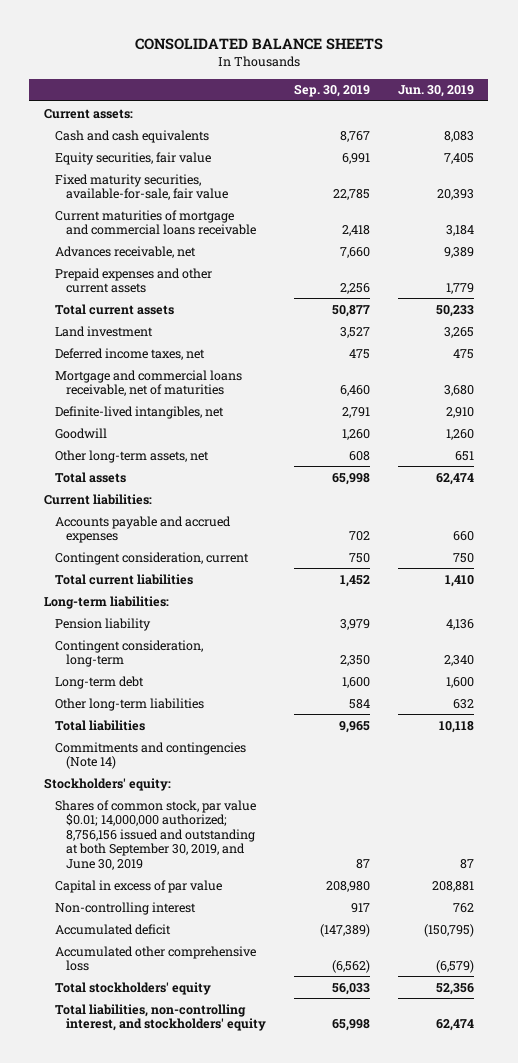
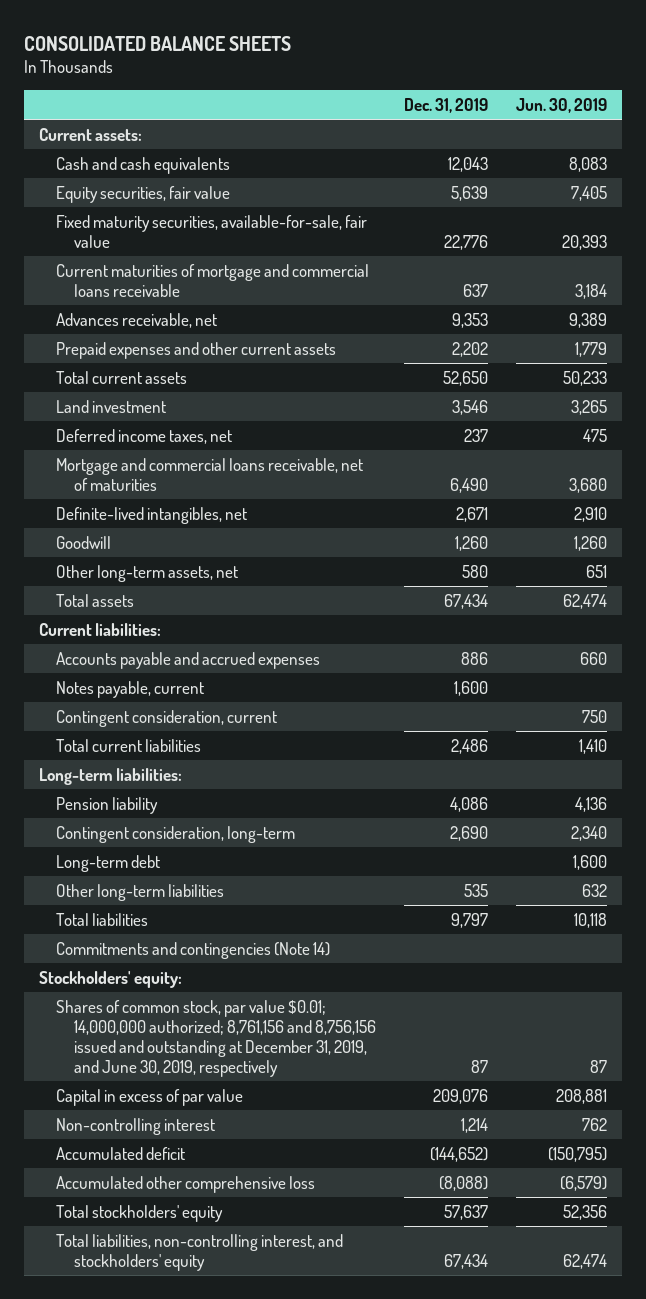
[293,84,370,98] Sep. 30, 2019 -> none
none -> [404,97,489,113] Dec. 31, 2019
none -> [56,680,205,698] Notes payable, current
[54,799,256,870] Shares of common stock, par value $0.01; 14,000,000 authorized; 8,756,156 issued and outstanding at both September 30, 2019, and June 30, 2019 -> [56,999,376,1077] Shares of common stock, par value $0.01; 14,000,000 authorized; 8,761,156 and 8,756,156 issued and outstanding at December 31, 2019, and June 30, 2019, respectively

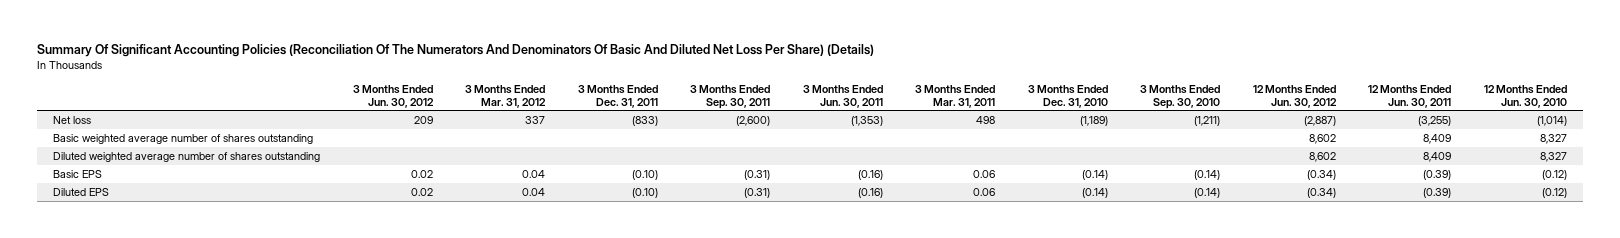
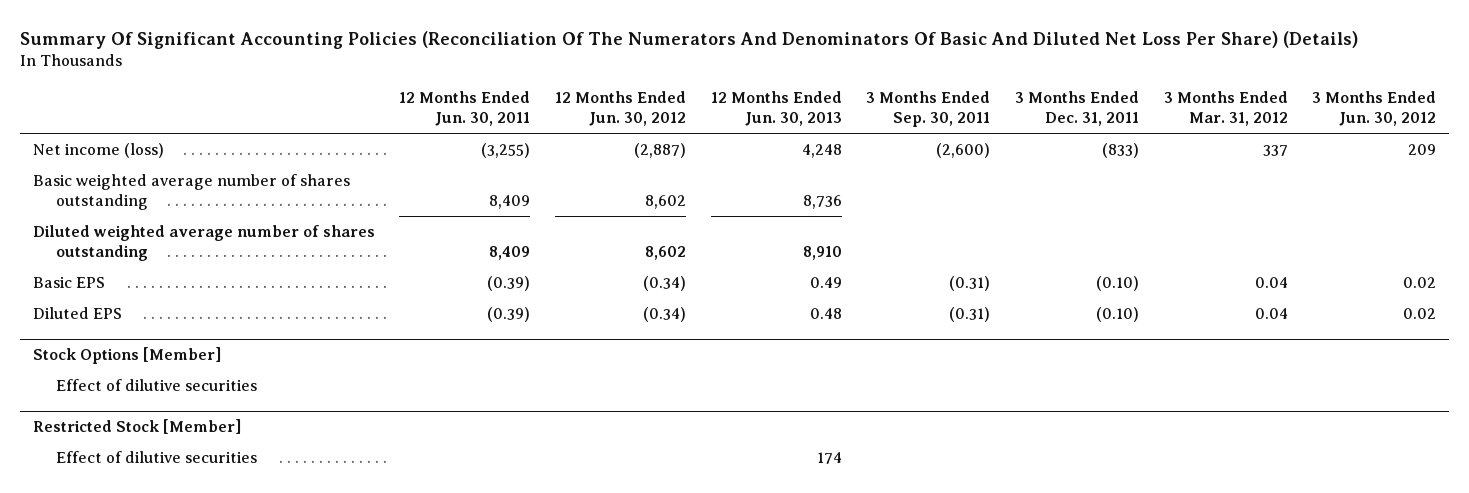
[802,84,883,108] 3 Months Ended Jun. 30, 2011 -> none
[915,84,996,108] 3 Months Ended Mar. 31, 2011 -> none
[1027,84,1108,108] 3 Months Ended Dec. 31, 2010 -> none
[1140,84,1221,109] 3 Months Ended Sep. 30, 2010 -> none
[1483,84,1567,108] 12 Months Ended Jun. 30, 2010 -> none
none -> [710,91,842,127] 12 Months Ended Jun. 30, 2013
[53,115,92,124] Net loss -> [32,142,164,158] Net income (loss)
none -> [32,346,221,364] Stock Options [Member]
none -> [56,378,258,391] Effect of dilutive securities
none -> [32,418,241,434] Restricted Stock [Member]
none -> [56,450,258,463] Effect of dilutive securities

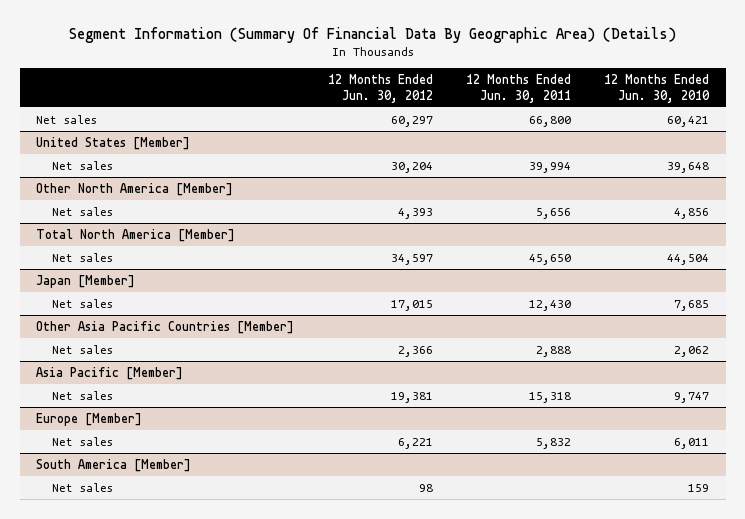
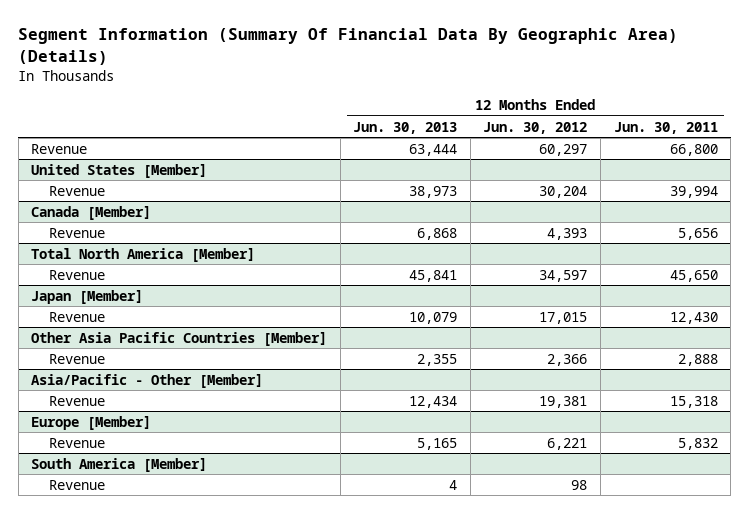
[604,74,711,103] 12 Months Ended Jun. 30, 2010 -> none
none -> [353,121,458,134] Jun. 30, 2013
[36,114,98,124] Net sales -> [31,143,88,154] Revenue
[36,182,234,196] Other North America [Member] -> none
[52,160,114,170] Net sales -> [49,185,106,196] Revenue
none -> [31,205,152,220] Canada [Member]
[52,206,114,216] Net sales -> [49,227,106,238] Revenue
[52,252,114,262] Net sales -> [49,269,106,280] Revenue
[52,298,114,308] Net sales -> [49,311,106,322] Revenue
[52,344,114,354] Net sales -> [49,353,106,364] Revenue
[36,366,184,380] Asia Pacific [Member] -> [31,373,264,388] Asia/Pacific - Other [Member]
[52,390,114,400] Net sales -> [49,395,106,406] Revenue
[52,436,114,446] Net sales -> [49,437,106,448] Revenue
[52,482,114,492] Net sales -> [49,479,106,490] Revenue

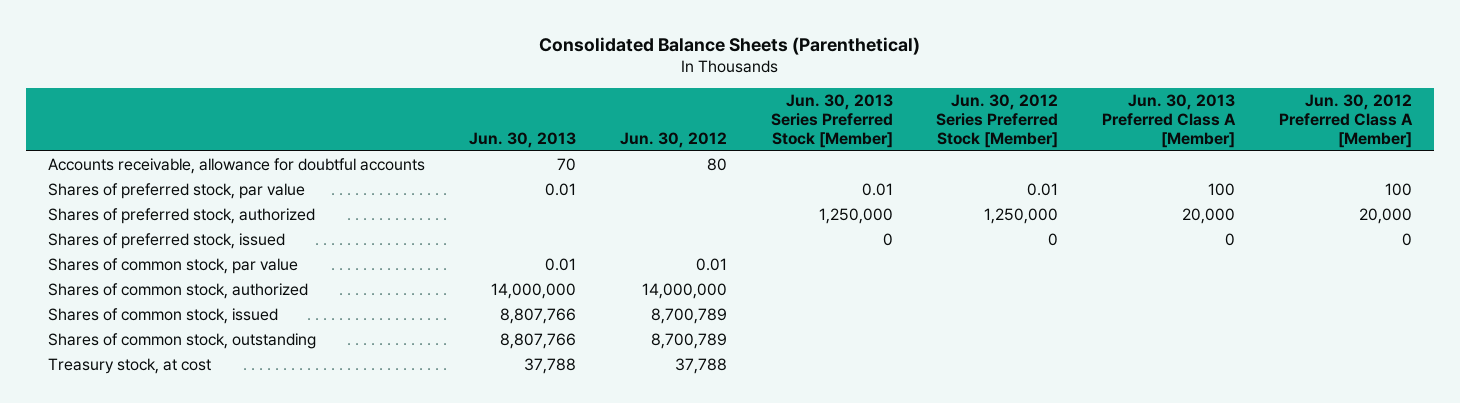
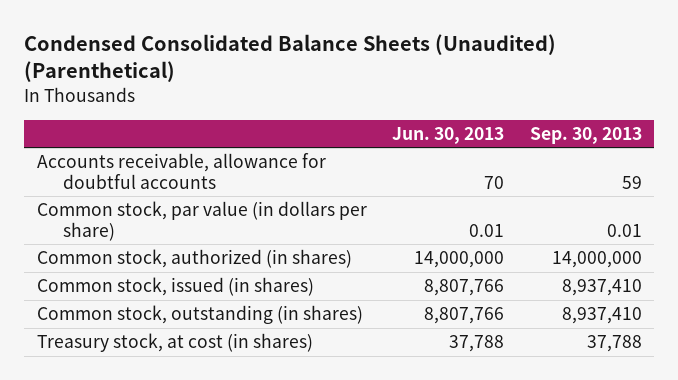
[539,36,921,55] Consolidated Balance Sheets (Parenthetical) -> [24,34,557,83] Condensed Consolidated Balance Sheets (Unaudited) (Parenthetical)
[619,132,727,149] Jun. 30, 2012 -> none
[770,93,893,149] Jun. 30, 2013 Series Preferred Stock [Member] -> none
[936,93,1059,149] Jun. 30, 2012 Series Preferred Stock [Member] -> none
[1102,93,1237,149] Jun. 30, 2013 Preferred Class A [Member] -> none
[1279,93,1414,149] Jun. 30, 2012 Preferred Class A [Member] -> none
none -> [529,126,642,144] Sep. 30, 2013
[48,182,306,199] Shares of preferred stock, par value -> none
[48,207,316,224] Shares of preferred stock, authorized -> none
[48,232,286,249] Shares of preferred stock, issued -> none
[48,257,299,274] Shares of common stock, par value -> [36,201,367,241] Common stock, par value (in dollars per share)
[48,282,309,299] Shares of common stock, authorized -> [36,249,352,269] Common stock, authorized (in shares)
[48,307,279,324] Shares of common stock, issued -> [36,277,314,297] Common stock, issued (in shares)
[48,332,317,349] Shares of common stock, outstanding -> [36,305,363,325] Common stock, outstanding (in shares)
[48,357,212,374] Treasury stock, at cost -> [36,333,313,353] Treasury stock, at cost (in shares)

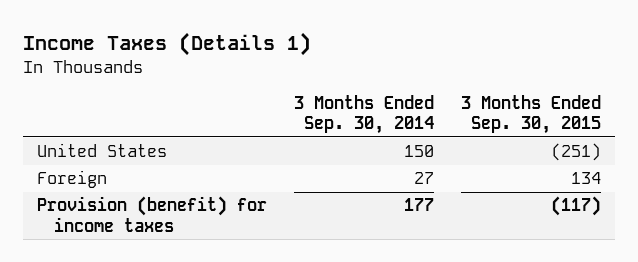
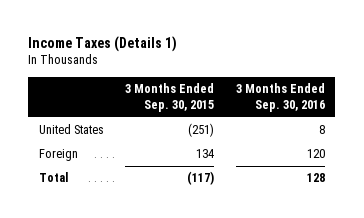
[294,94,435,135] 3 Months Ended Sep. 30, 2014 -> none
none -> [235,83,325,113] 3 Months Ended Sep. 30, 2016
[36,196,267,232] Provision (benefit) for income taxes -> [39,172,69,183] Total

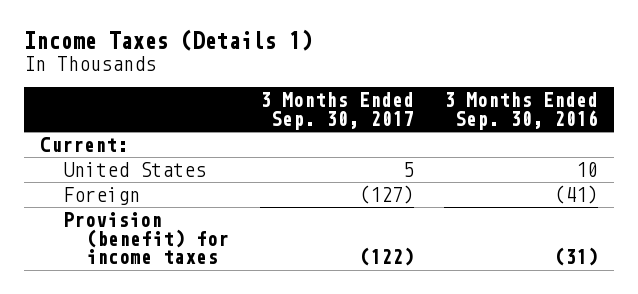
[125,83,215,113] 3 Months Ended Sep. 30, 2015 -> none
none -> [259,92,414,130] 3 Months Ended Sep. 30, 2017
[39,172,69,183] Total -> none
none -> [39,137,128,153] Current:
[318,125,325,135] 8 -> [576,162,599,178] 10
[306,149,325,159] 120 -> [554,185,599,205] (41)
none -> [62,212,230,265] Provision (benefit) for income taxes

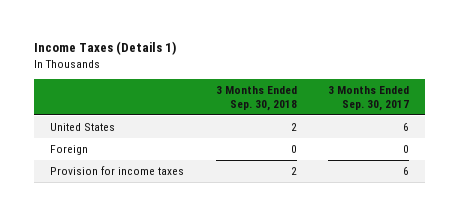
[444,92,599,130] 3 Months Ended Sep. 30, 2016 -> none
none -> [215,86,297,111] 3 Months Ended Sep. 30, 2018
[39,137,128,153] Current: -> none
[402,162,414,178] 5 -> [403,123,410,132] 6
[358,185,414,205] (127) -> [403,145,410,154] 0
[62,212,230,265] Provision (benefit) for income taxes -> [50,166,185,176] Provision for income taxes
[358,247,414,267] (122) -> [403,167,410,176] 6

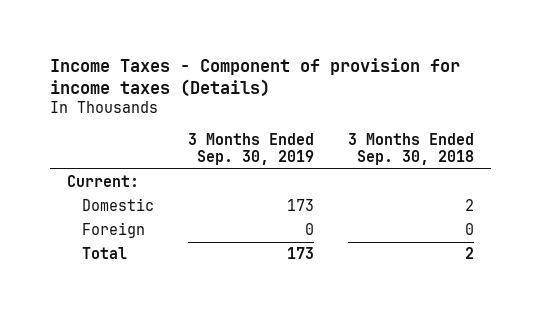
[34,41,177,56] Income Taxes (Details 1) -> [49,57,460,98] Income Taxes - Component of provision for income taxes (Details)
[328,86,410,111] 3 Months Ended Sep. 30, 2017 -> none
none -> [187,132,314,165] 3 Months Ended Sep. 30, 2019
none -> [66,175,139,188] Current:
[50,123,116,132] United States -> [81,198,154,212] Domestic
[50,166,185,176] Provision for income taxes -> [81,247,127,260] Total

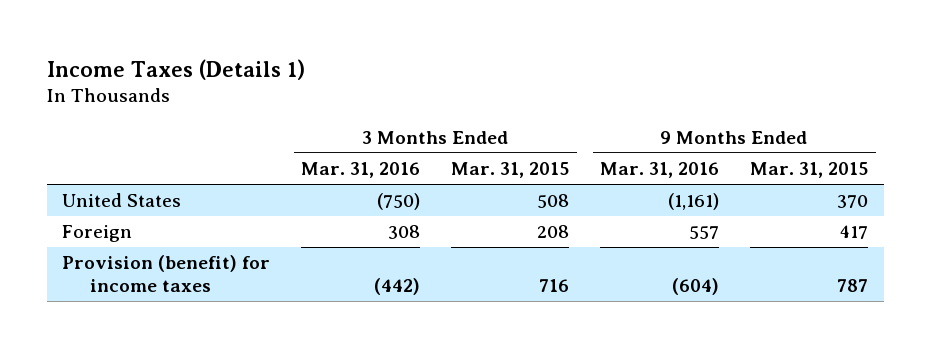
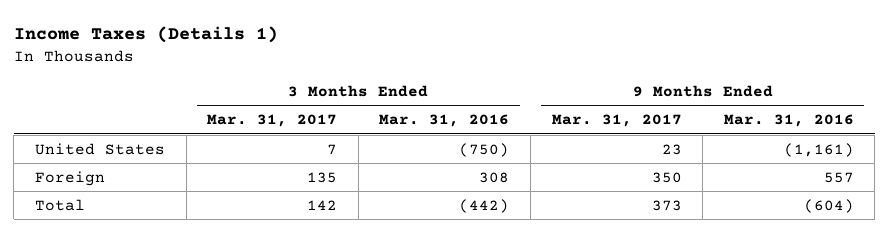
[451,162,570,179] Mar. 31, 2015 -> none
[750,162,869,179] Mar. 31, 2015 -> none
none -> [207,114,338,128] Mar. 31, 2017
none -> [551,114,682,128] Mar. 31, 2017
[62,255,271,292] Provision (benefit) for income taxes -> [34,198,85,211] Total

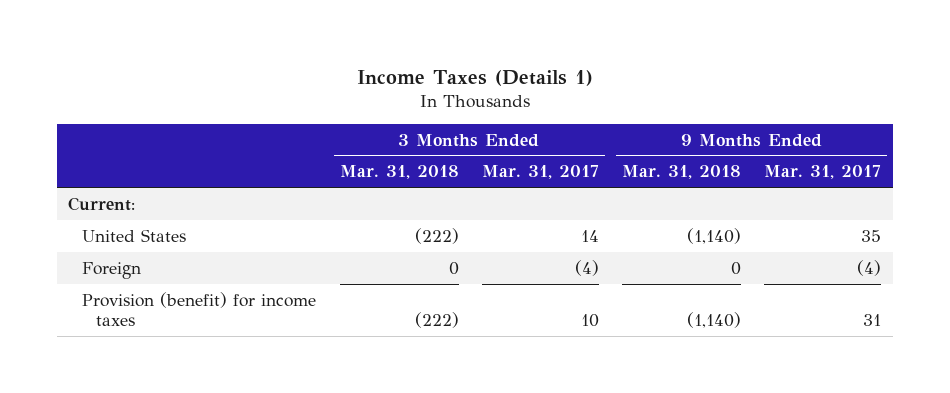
[379,114,510,128] Mar. 31, 2016 -> none
[723,114,854,128] Mar. 31, 2016 -> none
none -> [339,165,459,180] Mar. 31, 2018
none -> [621,165,741,180] Mar. 31, 2018
[34,198,85,211] Total -> none
none -> [68,196,136,211] Current:
[327,143,338,155] 7 -> [580,229,599,242] 14
[661,143,682,155] 23 -> [861,229,882,242] 35
[307,171,338,183] 135 -> [574,259,599,276] (4)
[651,171,682,183] 350 -> [857,259,882,276] (4)
none -> [82,291,317,327] Provision (benefit) for income taxes

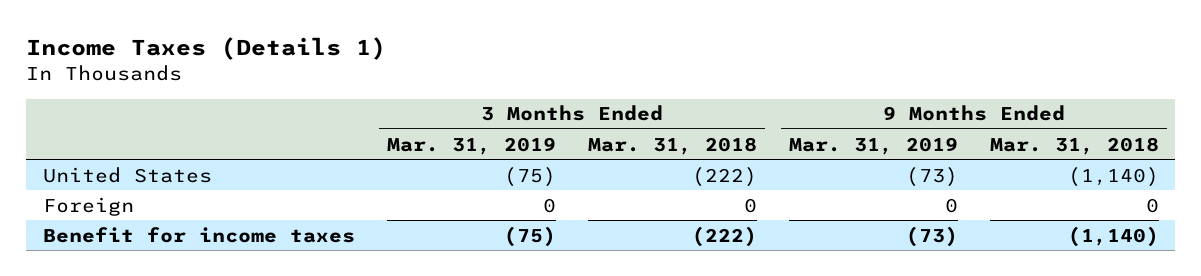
[481,165,599,180] Mar. 31, 2017 -> none
[764,165,882,180] Mar. 31, 2017 -> none
none -> [386,136,556,155] Mar. 31, 2019
none -> [788,136,958,155] Mar. 31, 2019
[68,196,136,211] Current: -> none
[82,291,317,327] Provision (benefit) for income taxes -> [42,226,355,243] Benefit for income taxes

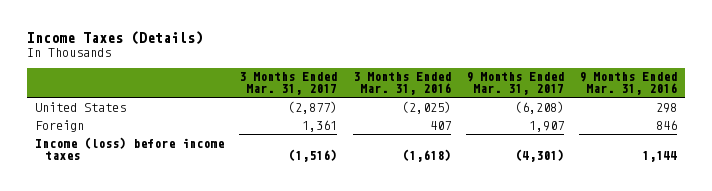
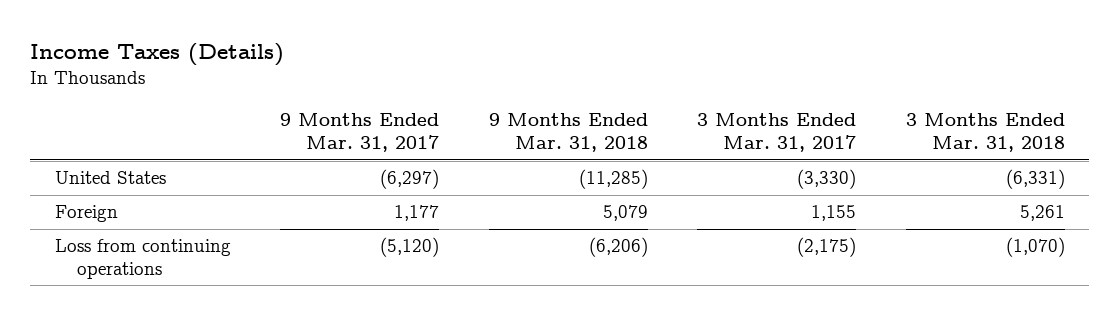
[352,72,451,96] 3 Months Ended Mar. 31, 2016 -> none
[579,72,678,96] 9 Months Ended Mar. 31, 2016 -> none
none -> [488,113,648,153] 9 Months Ended Mar. 31, 2018
none -> [905,113,1065,153] 3 Months Ended Mar. 31, 2018
[35,136,225,160] Income (loss) before income taxes -> none
[288,100,338,114] (2,877) -> [797,169,857,190] (3,330)
[514,100,564,114] (6,208) -> [380,169,440,190] (6,297)
[302,119,338,132] 1,361 -> [811,205,857,222] 1,155
[528,120,564,132] 1,907 -> [394,205,440,222] 1,177
none -> [54,239,231,280] Loss from continuing operations

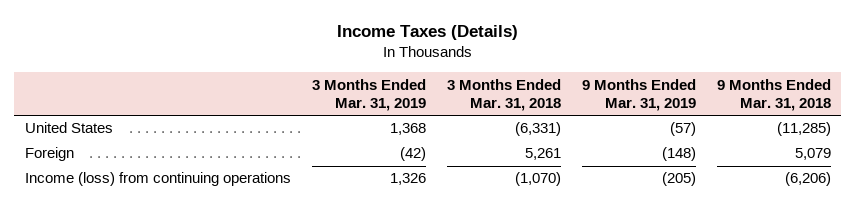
[280,113,440,153] 9 Months Ended Mar. 31, 2017 -> none
[697,113,857,153] 3 Months Ended Mar. 31, 2017 -> none
none -> [311,78,426,111] 3 Months Ended Mar. 31, 2019
none -> [581,78,696,111] 9 Months Ended Mar. 31, 2019
[54,239,231,280] Loss from continuing operations -> [24,172,291,187] Income (loss) from continuing operations

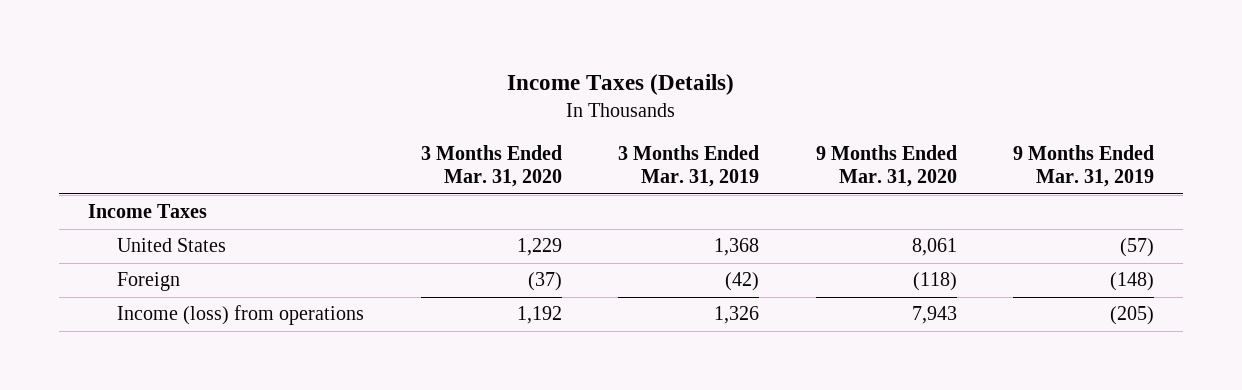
[446,78,561,111] 3 Months Ended Mar. 31, 2018 -> none
[716,78,831,111] 9 Months Ended Mar. 31, 2018 -> none
none -> [420,145,562,188] 3 Months Ended Mar. 31, 2020
none -> [815,145,957,188] 9 Months Ended Mar. 31, 2020
none -> [87,204,207,219] Income Taxes
[24,172,291,187] Income (loss) from continuing operations -> [117,305,365,326] Income (loss) from operations

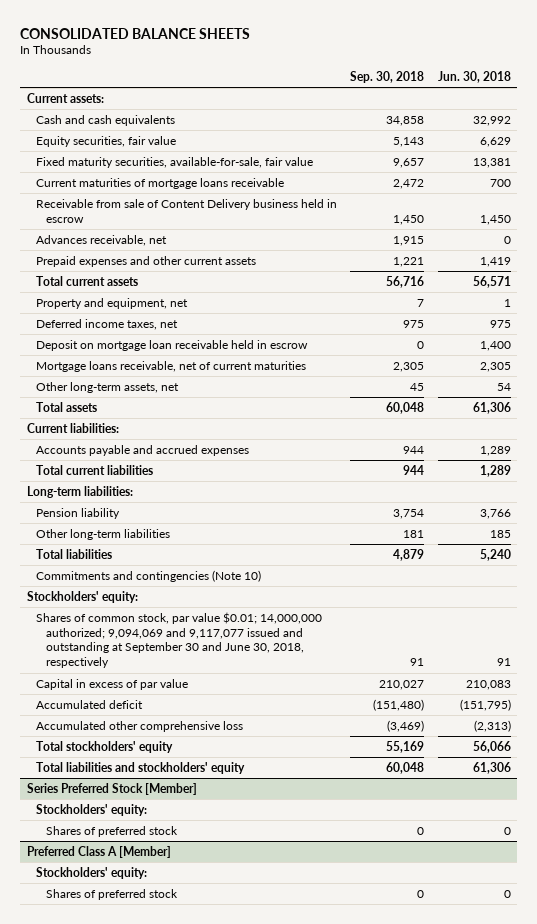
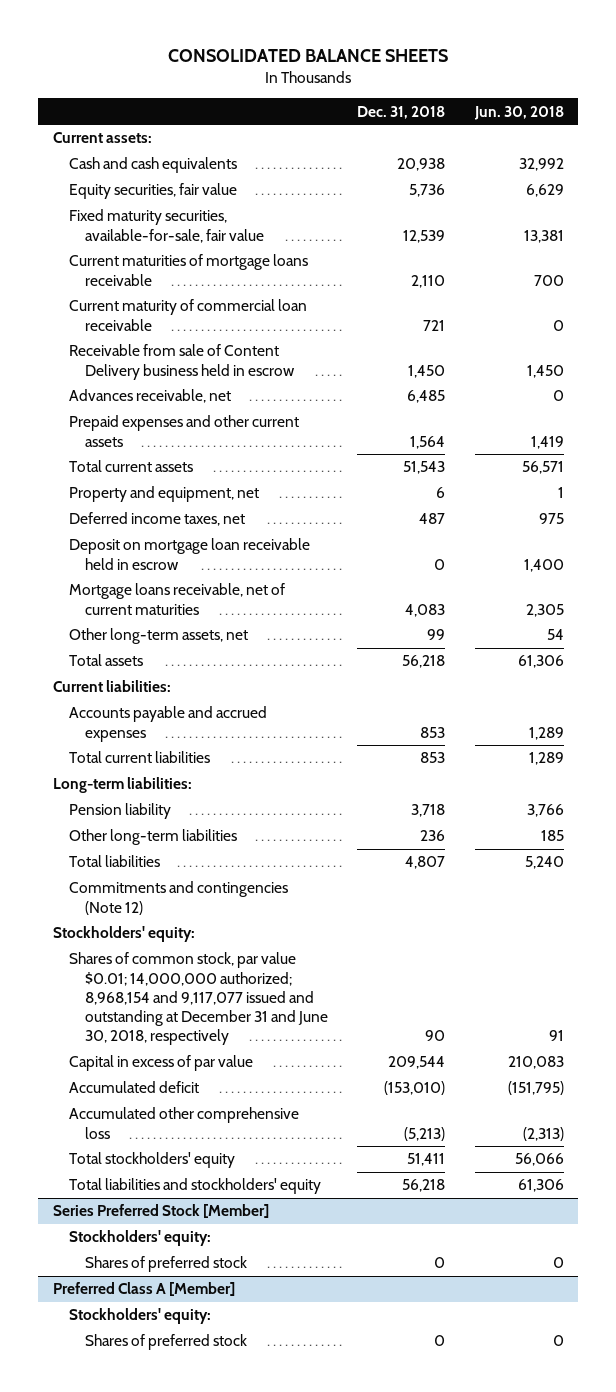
[350,70,425,83] Sep. 30, 2018 -> none
none -> [357,105,446,119] Dec. 31, 2018
none -> [68,299,307,331] Current maturity of commercial loan receivable
[36,569,262,582] Commitments and contingencies (Note 10) -> [68,881,288,915] Commitments and contingencies (Note 12)
[36,611,323,669] Shares of common stock, par value $0.01; 14,000,000 authorized; 9,094,069 and 9,117,077 issued and outstanding at September 30 and June 30, 2018, respectively -> [68,952,328,1046] Shares of common stock, par value $0.01; 14,000,000 authorized; 8,968,154 and 9,117,077 issued and outstanding at December 31 and June 30, 2018, respectively

